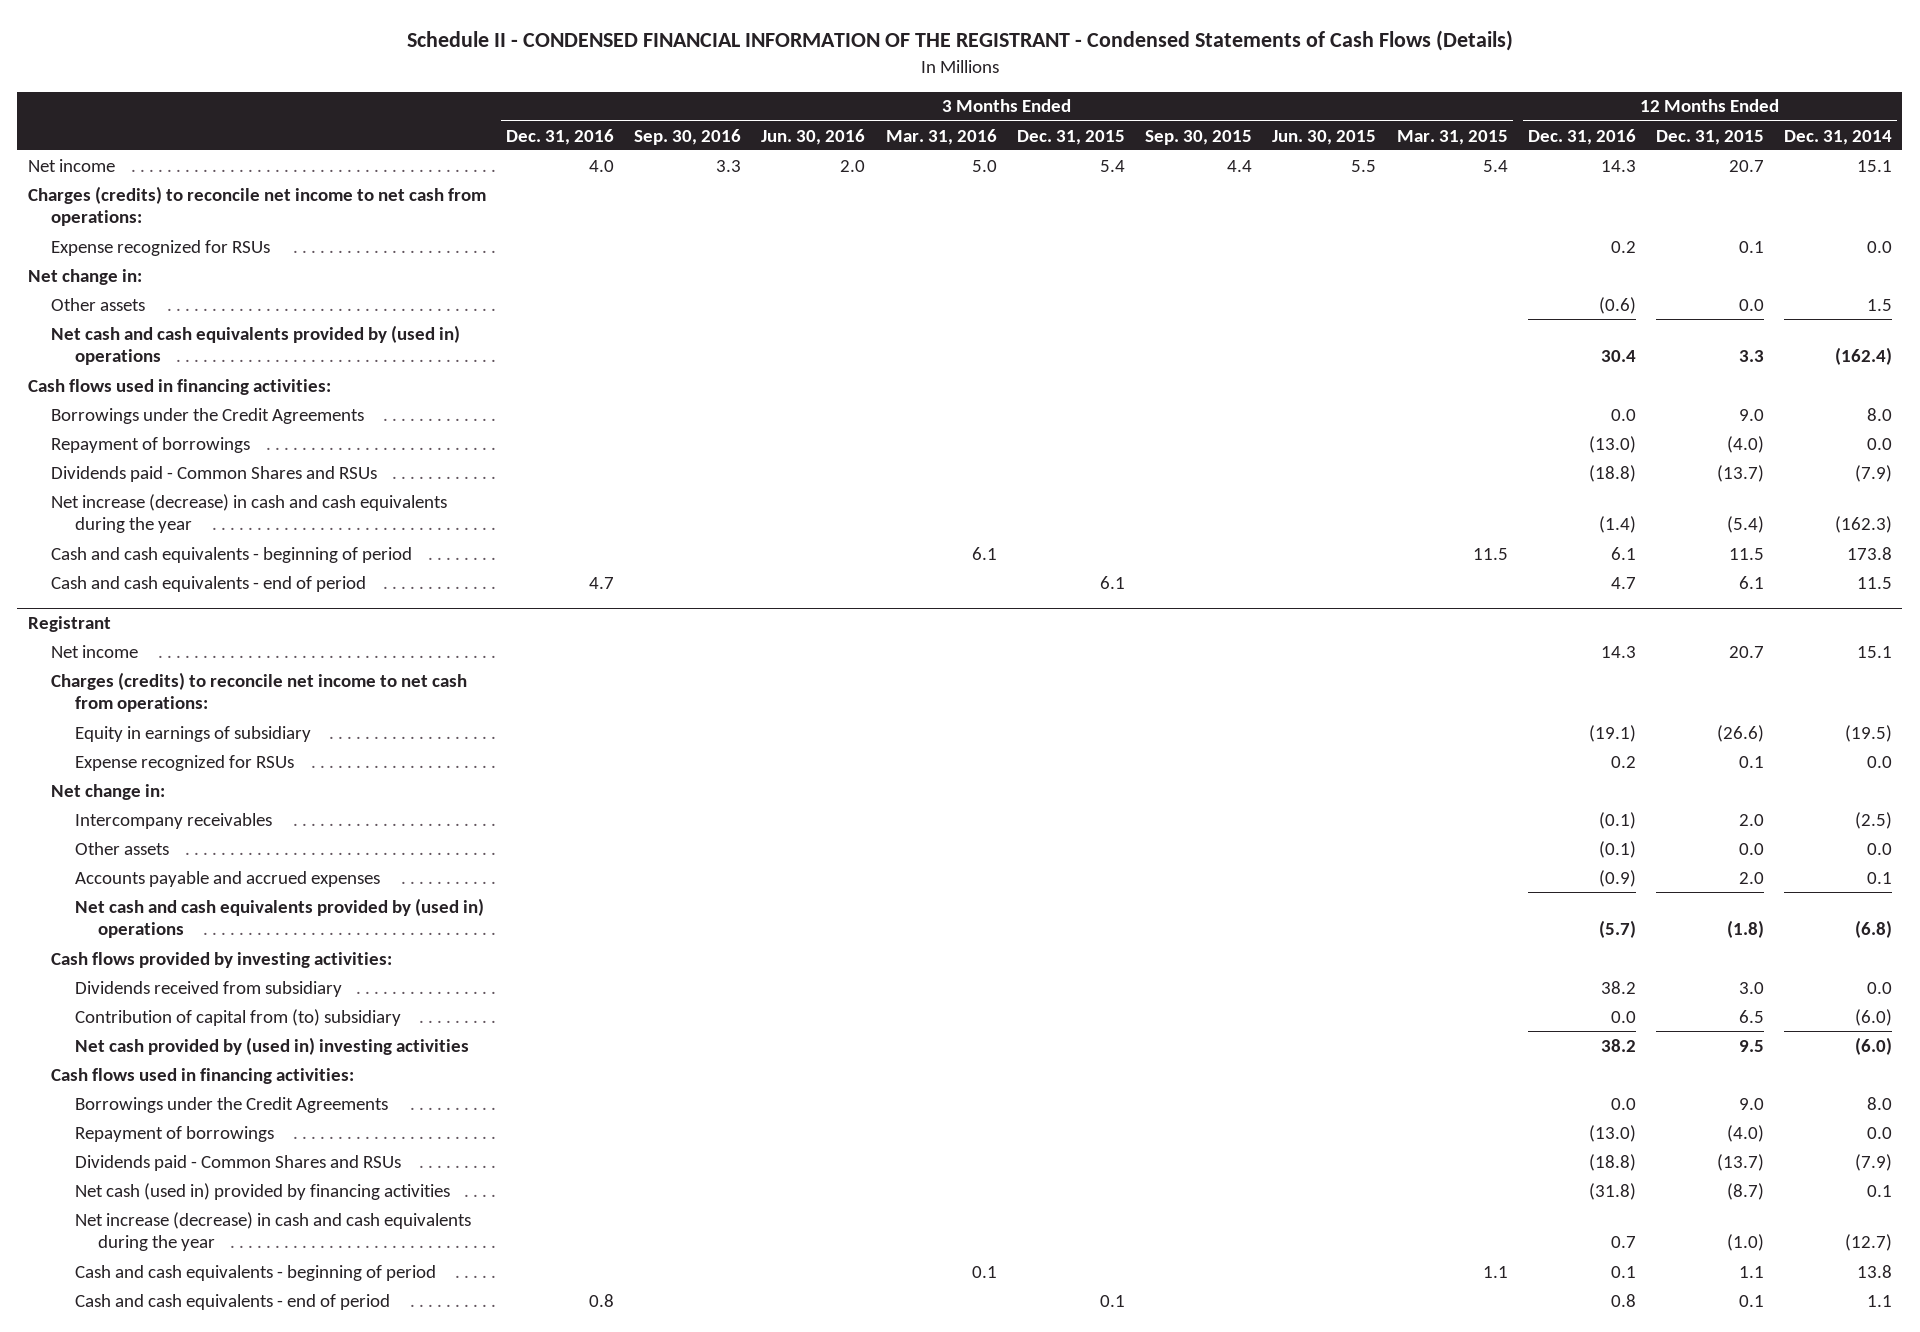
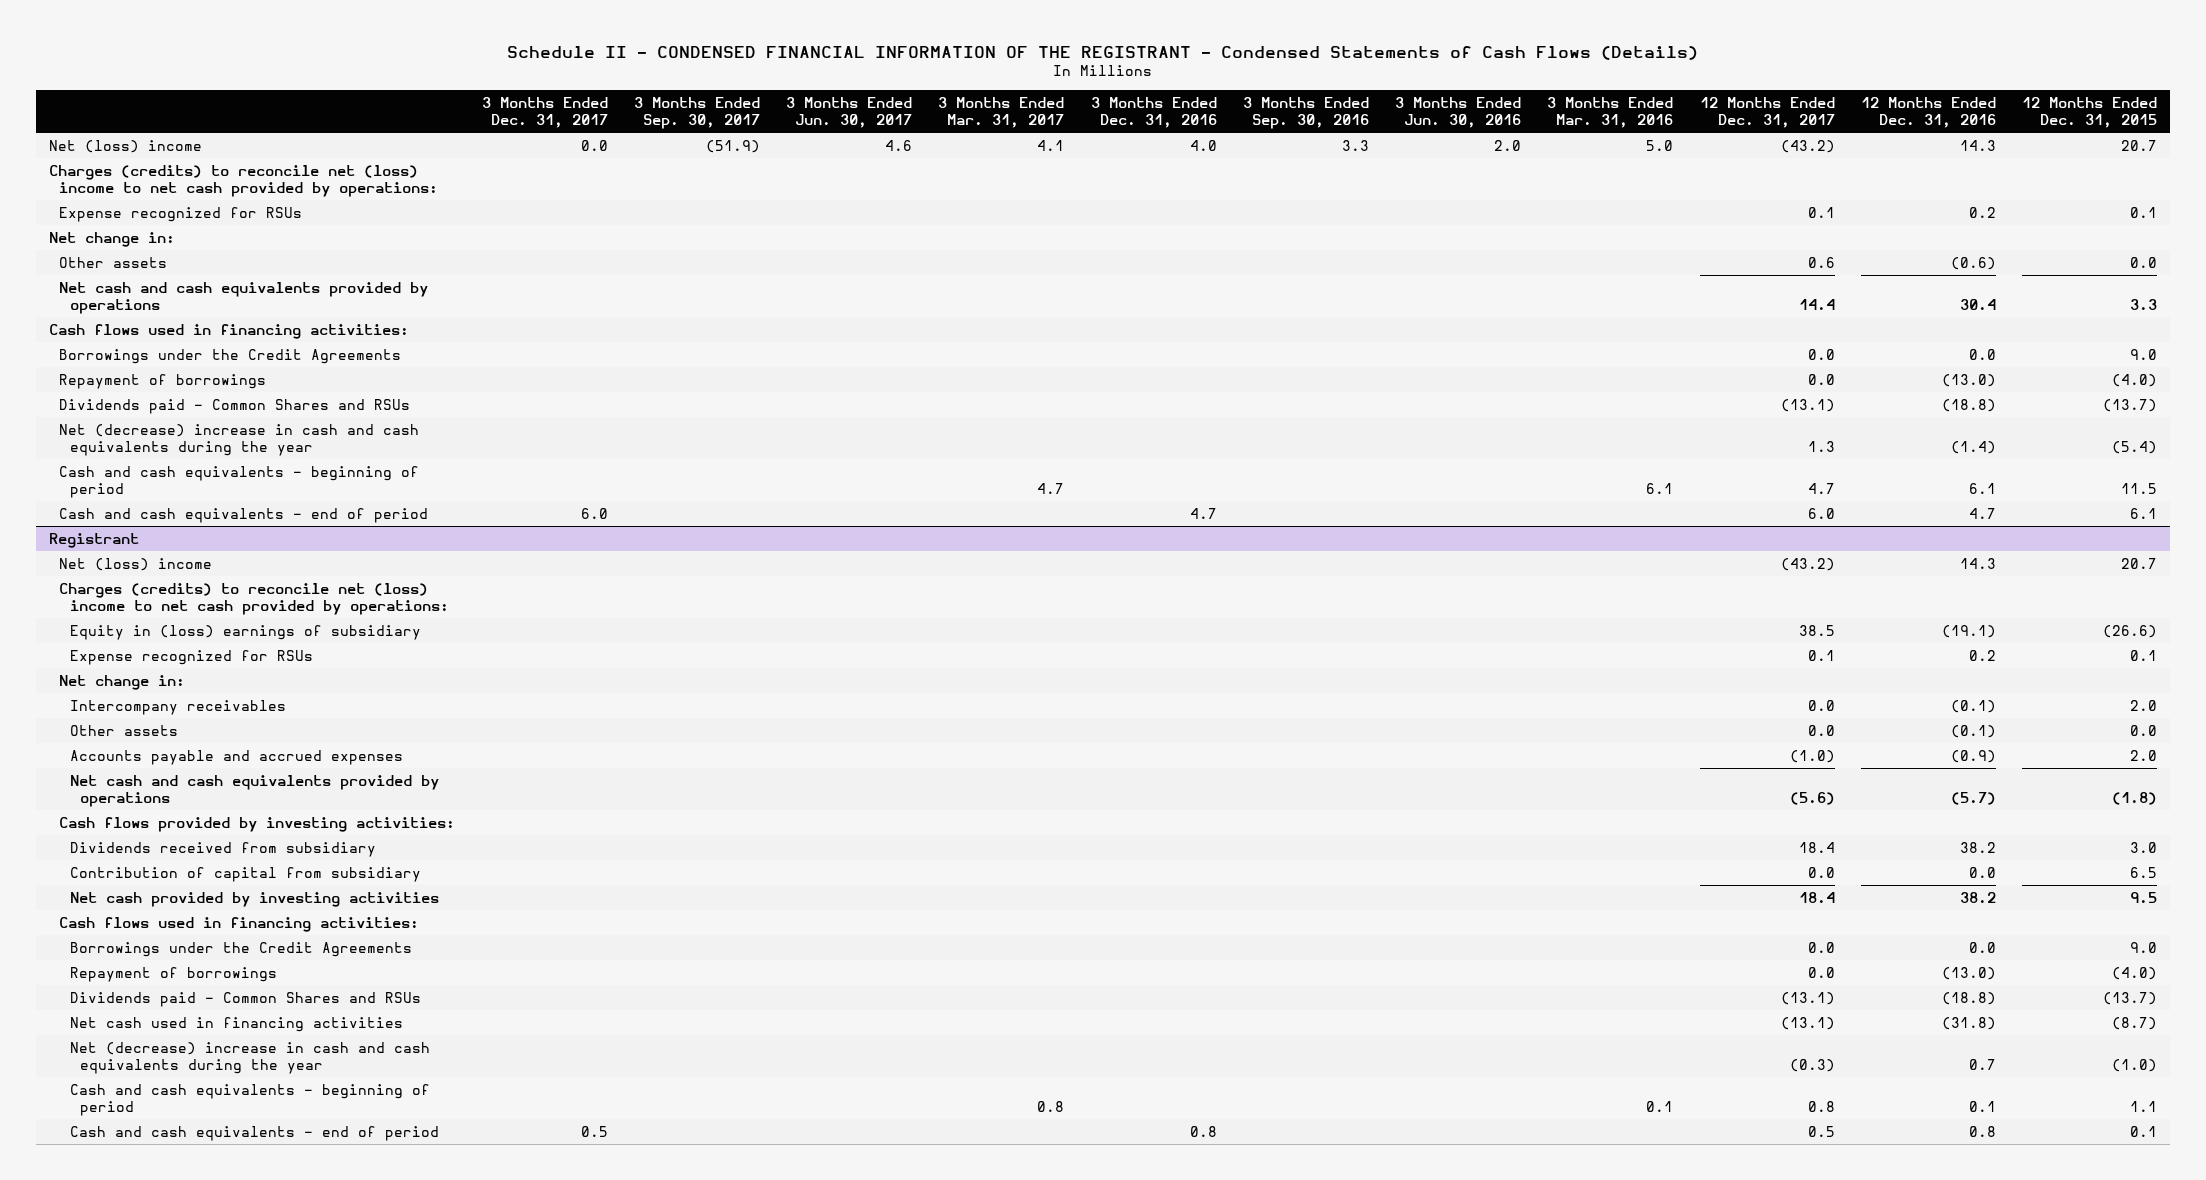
[1016,129,1125,145] Dec. 31, 2015 -> none
[1145,129,1253,145] Sep. 30, 2015 -> none
[1272,129,1377,145] Jun. 30, 2015 -> none
[1396,129,1508,145] Mar. 31, 2015 -> none
[1784,129,1893,145] Dec. 31, 2014 -> none
none -> [481,97,608,129] 3 Months Ended Dec. 31, 2017
none -> [633,97,760,130] 3 Months Ended Sep. 30, 2017
none -> [786,97,913,129] 3 Months Ended Jun. 30, 2017
none -> [938,97,1065,129] 3 Months Ended Mar. 31, 2017
none -> [1699,97,1835,129] 12 Months Ended Dec. 31, 2017
[27,158,115,172] Net income -> [49,139,203,153] Net (loss) income
[27,185,486,227] Charges (credits) to reconcile net income to net cash from operations: -> [49,164,439,197] Charges (credits) to reconcile net (loss) income to net cash provided by operations:
[51,324,461,366] Net cash and cash equivalents provided by (used in) operations -> [59,281,429,314] Net cash and cash equivalents provided by operations
[51,493,448,534] Net increase (decrease) in cash and cash equivalents during the year -> [59,423,420,456] Net (decrease) increase in cash and cash equivalents during the year
[51,644,139,658] Net income -> [59,557,213,571] Net (loss) income
[51,671,468,713] Charges (credits) to reconcile net income to net cash from operations: -> [59,582,449,615] Charges (credits) to reconcile net (loss) income to net cash provided by operations:
[74,725,311,742] Equity in earnings of subsidiary -> [69,624,421,640] Equity in (loss) earnings of subsidiary
[74,897,484,939] Net cash and cash equivalents provided by (used in) operations -> [69,774,439,807] Net cash and cash equivalents provided by operations
[74,1008,401,1026] Contribution of capital from (to) subsidiary -> [69,866,421,882] Contribution of capital from subsidiary
[74,1036,469,1055] Net cash provided by (used in) investing activities -> [69,891,439,907] Net cash provided by investing activities
[74,1182,450,1200] Net cash (used in) provided by financing activities -> [69,1016,403,1032] Net cash used in financing activities
[74,1211,471,1252] Net increase (decrease) in cash and cash equivalents during the year -> [69,1041,430,1074] Net (decrease) increase in cash and cash equivalents during the year

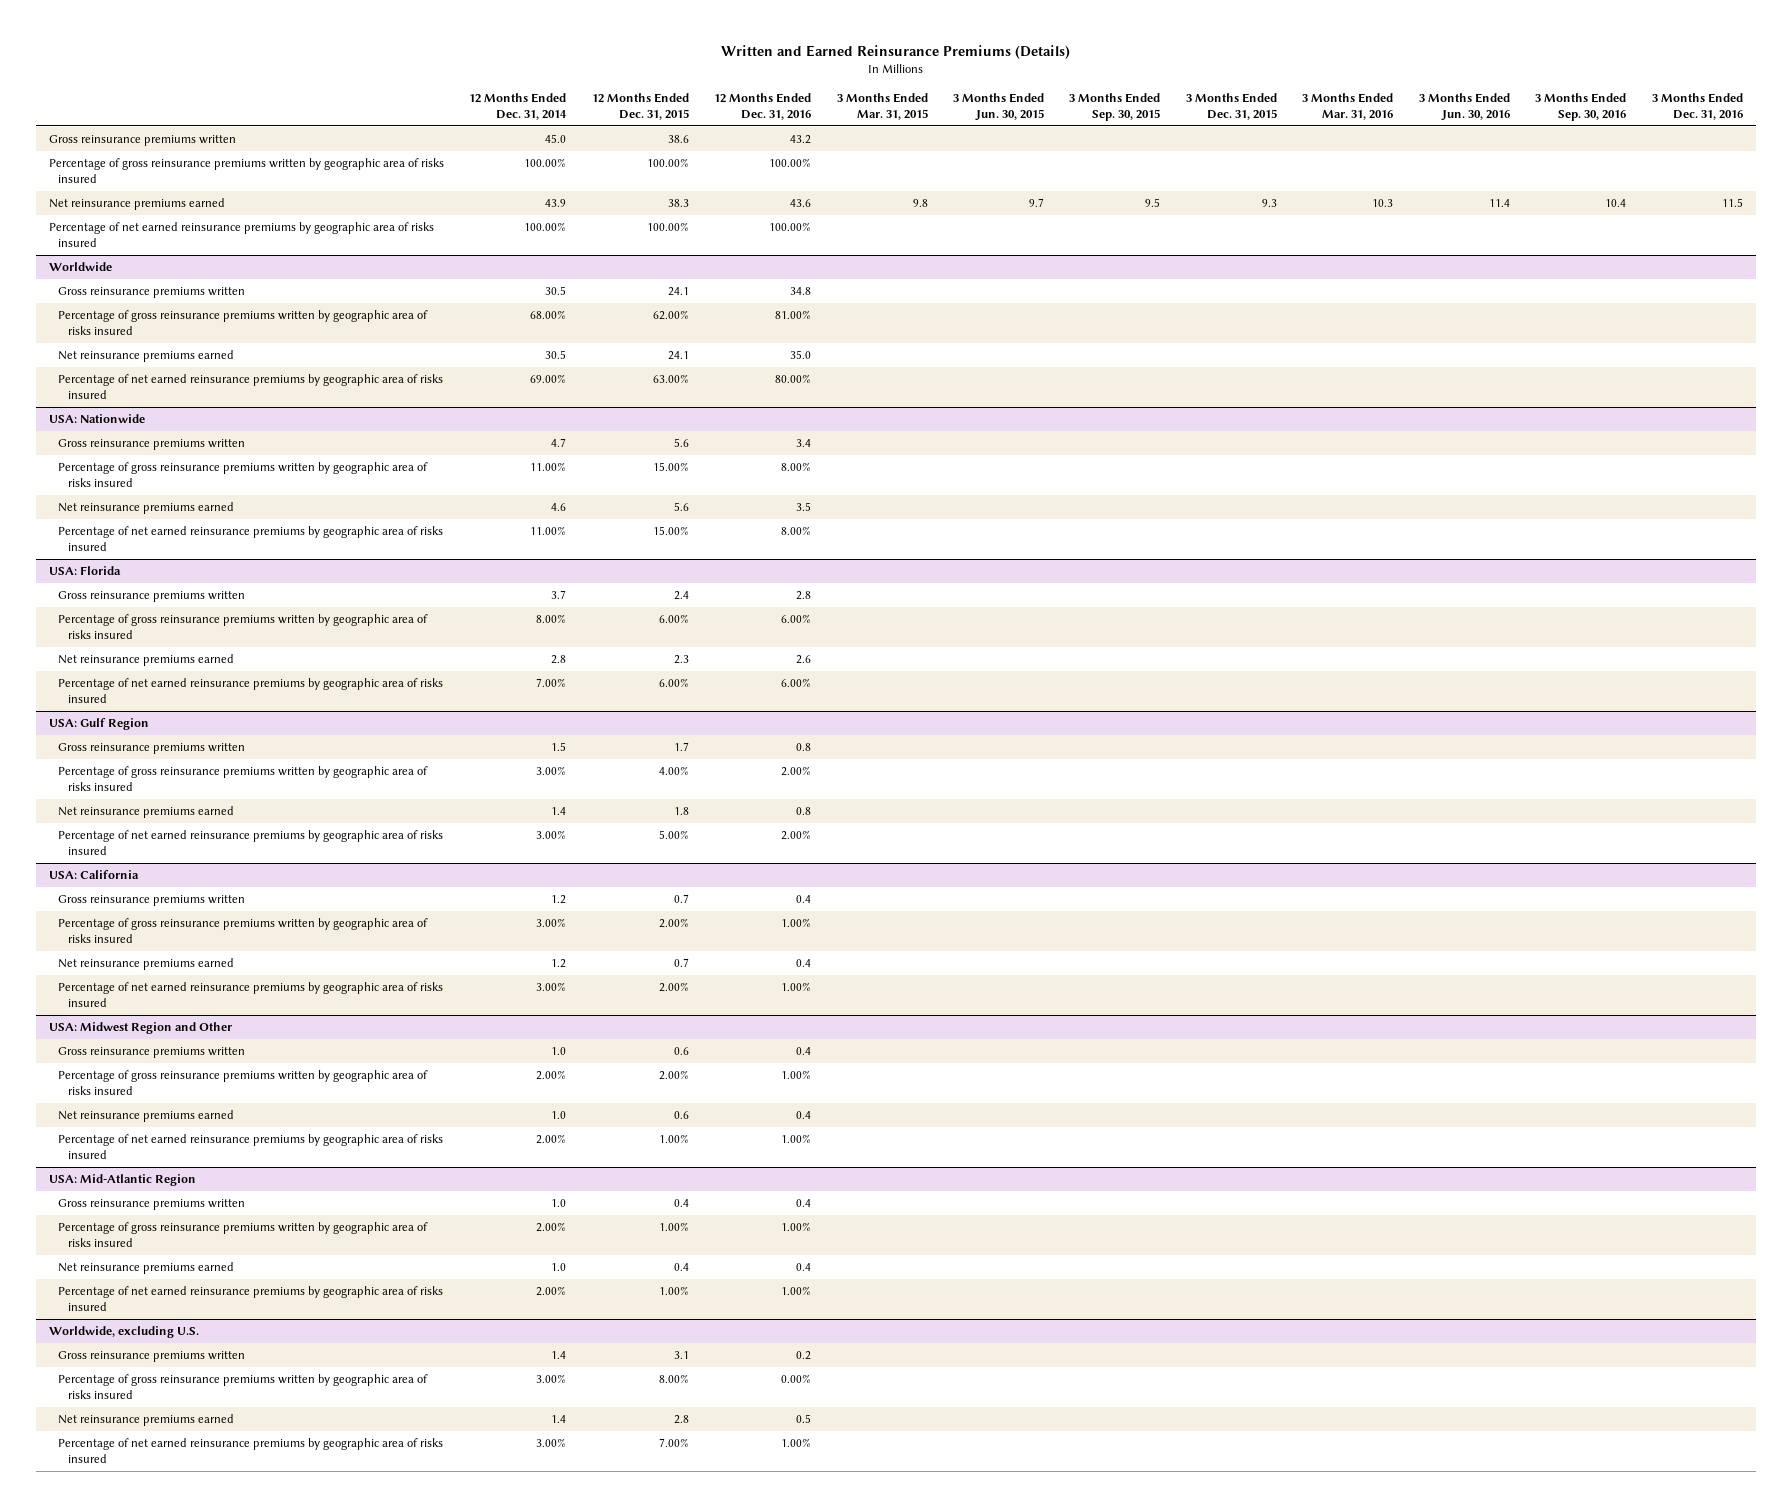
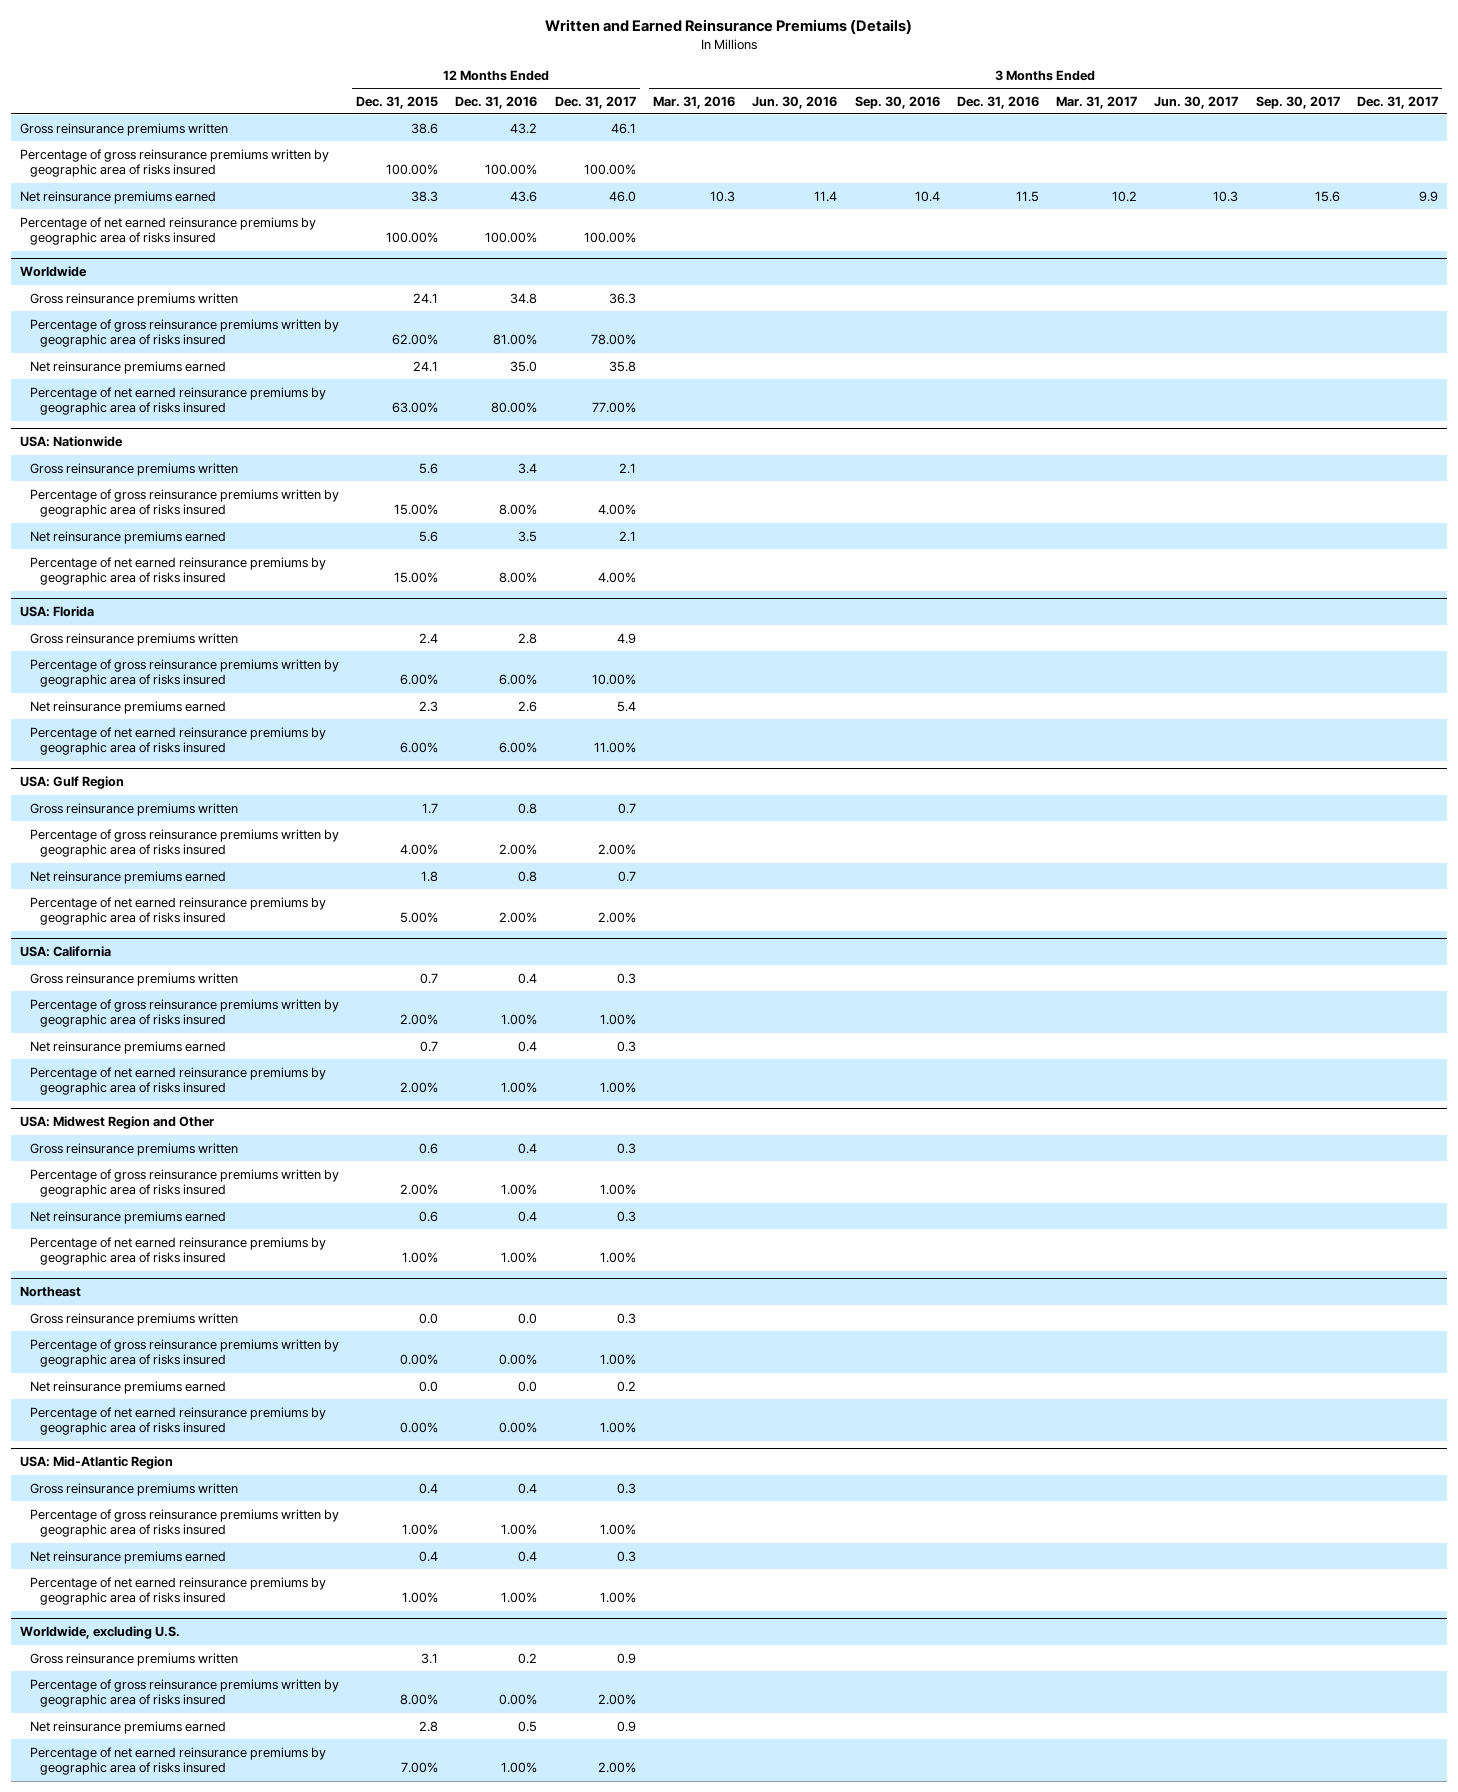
[469,92,568,120] 12 Months Ended Dec. 31, 2014 -> none
[836,92,928,120] 3 Months Ended Mar. 31, 2015 -> none
[952,92,1044,121] 3 Months Ended Jun. 30, 2015 -> none
[1069,92,1161,121] 3 Months Ended Sep. 30, 2015 -> none
[1185,92,1277,120] 3 Months Ended Dec. 31, 2015 -> none
none -> [554,95,636,109] Dec. 31, 2017
none -> [1056,95,1138,109] Mar. 31, 2017
none -> [1154,95,1239,109] Jun. 30, 2017
none -> [1255,95,1340,109] Sep. 30, 2017
none -> [1356,95,1438,109] Dec. 31, 2017
none -> [19,1286,81,1298] Northeast
none -> [29,1312,238,1326] Gross reinsurance premiums written
none -> [29,1338,339,1368] Percentage of gross reinsurance premiums written by geographic area of risks insured
none -> [29,1380,226,1394] Net reinsurance premiums earned
none -> [29,1406,326,1436] Percentage of net earned reinsurance premiums by geographic area of risks insured

